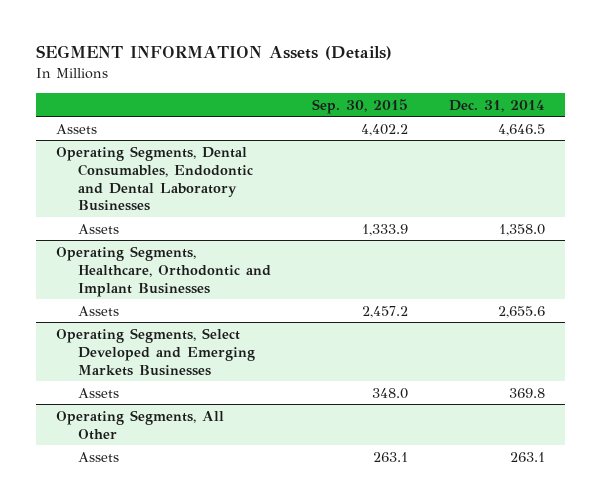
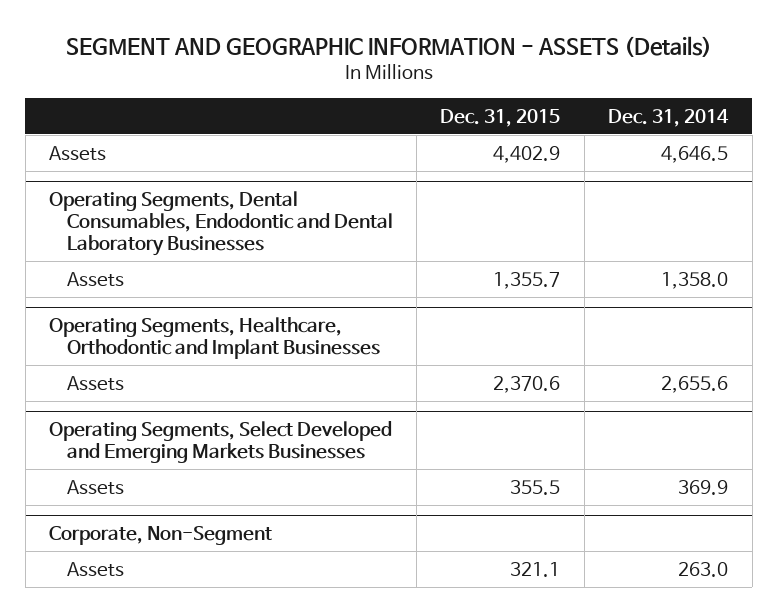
[35,45,392,61] SEGMENT INFORMATION Assets (Details) -> [65,36,712,58] SEGMENT AND GEOGRAPHIC INFORMATION - ASSETS (Details)
[311,98,408,114] Sep. 30, 2015 -> none
none -> [440,108,561,127] Dec. 31, 2015
[56,409,225,440] Operating Segments, All Other -> none
[508,387,545,398] 369.8 -> [678,479,729,495] 369.9
none -> [49,526,273,546] Corporate, Non-Segment
[509,451,545,462] 263.1 -> [678,561,729,577] 263.0

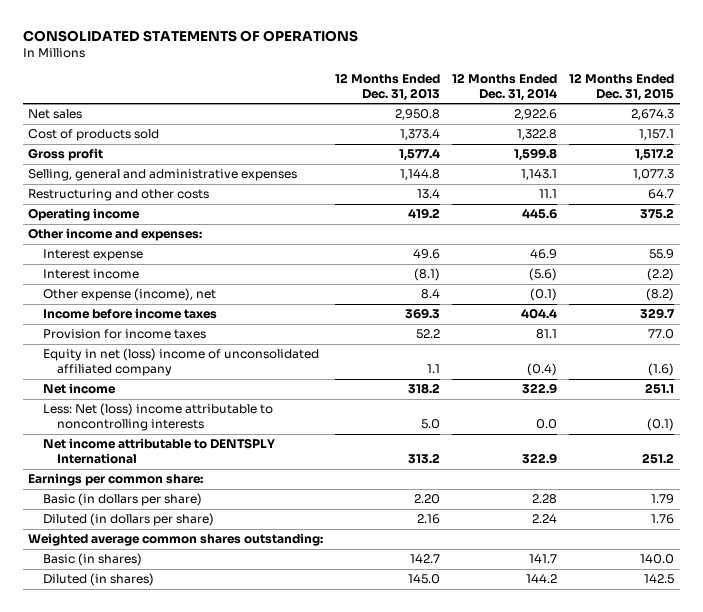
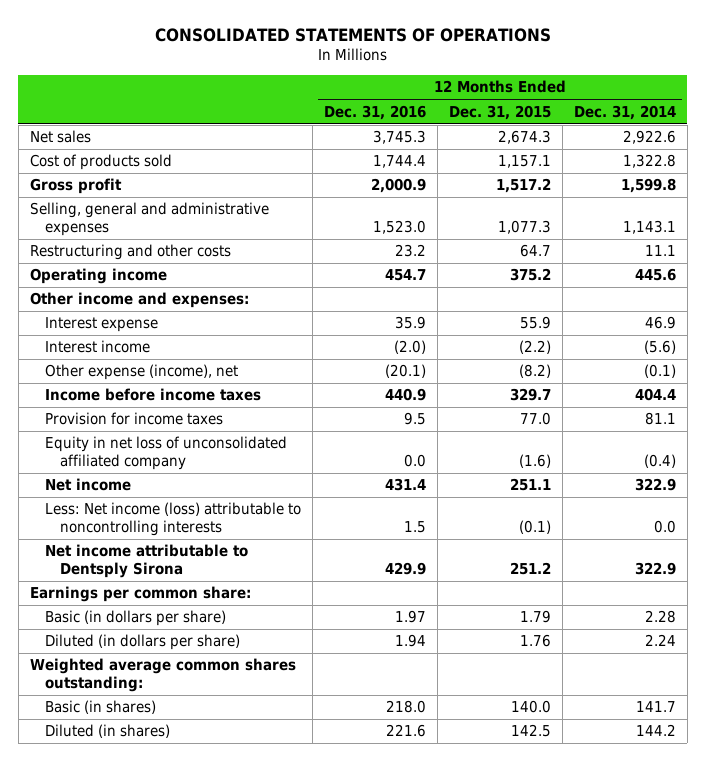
[335,73,441,101] 12 Months Ended Dec. 31, 2013 -> none
none -> [324,104,427,120] Dec. 31, 2016
[42,348,319,376] Equity in net (loss) income of unconsolidated affiliated company -> [45,436,288,470] Equity in net loss of unconsolidated affiliated company
[42,403,273,431] Less: Net (loss) income attributable to noncontrolling interests -> [45,502,302,536] Less: Net income (loss) attributable to noncontrolling interests
[42,438,275,464] Net income attributable to DENTSPLY International -> [45,544,249,578] Net income attributable to Dentsply Sirona

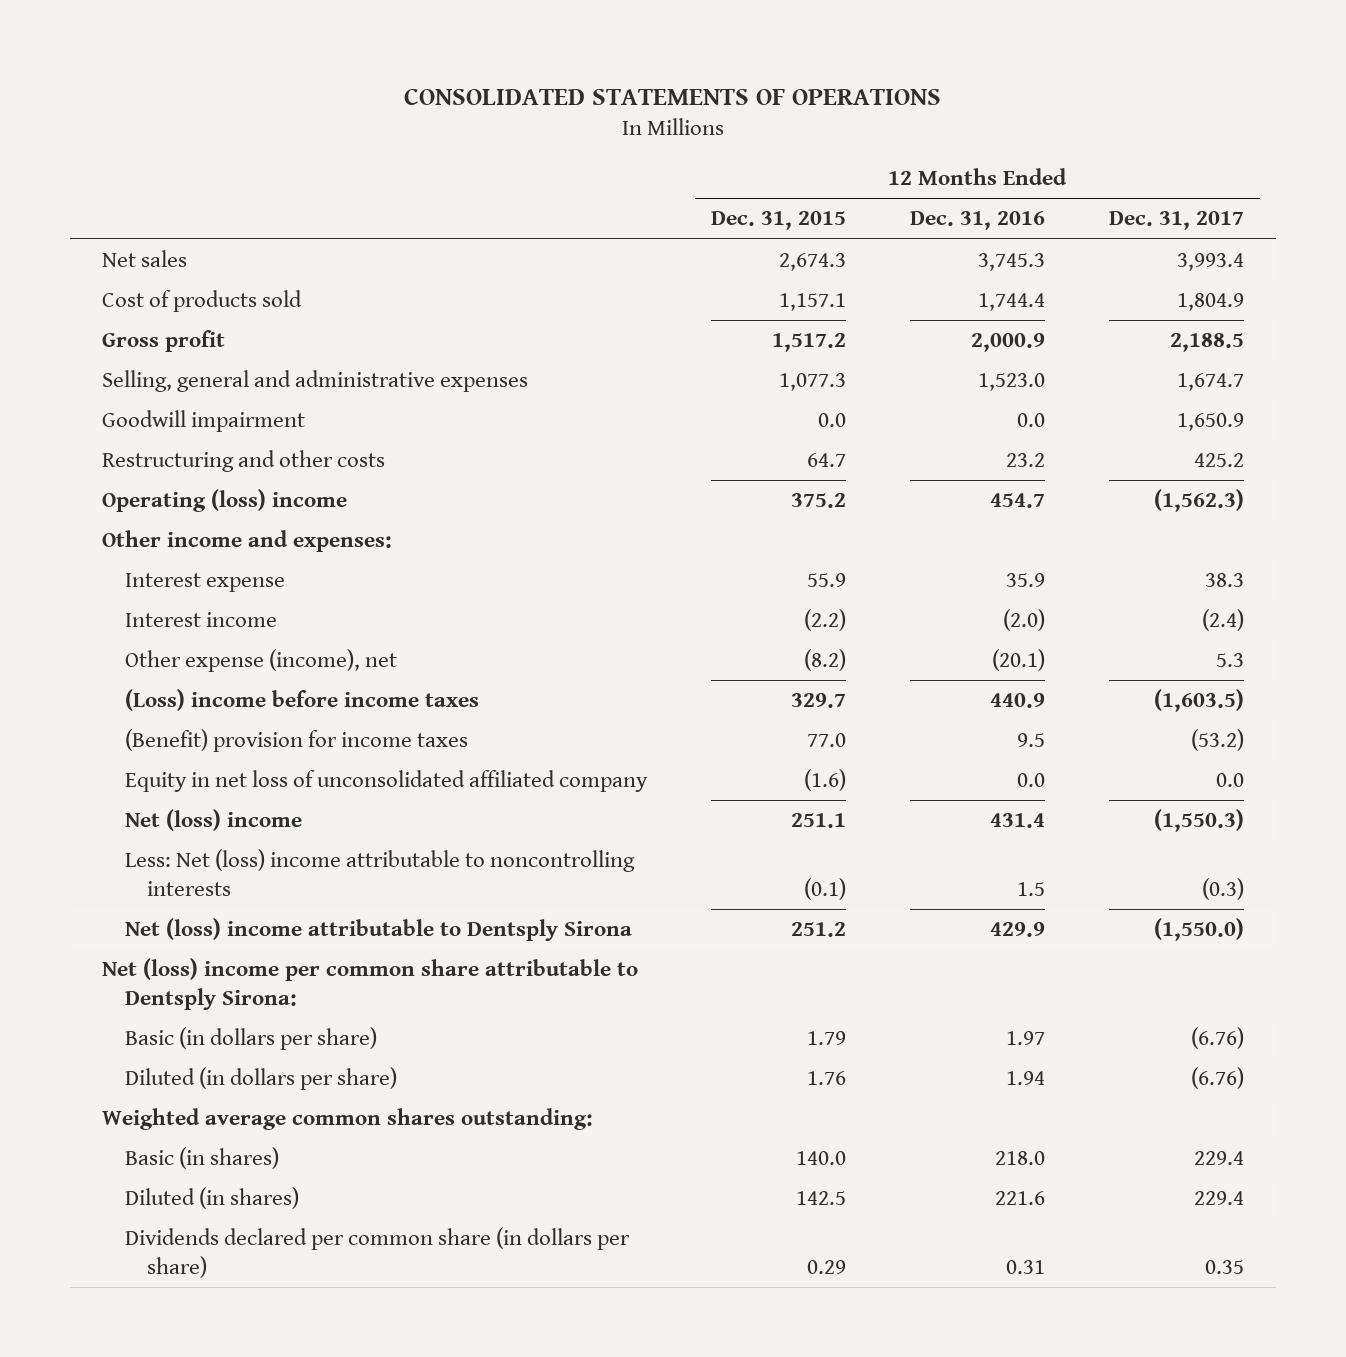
[573,104,676,120] Dec. 31, 2014 -> none
none -> [1108,211,1244,231] Dec. 31, 2017
none -> [102,410,306,433] Goodwill impairment
[29,268,167,285] Operating income -> [102,489,348,513] Operating (loss) income
[45,388,262,402] Income before income taxes -> [124,689,479,712] (Loss) income before income taxes
[45,412,224,426] Provision for income taxes -> [124,729,468,753] (Benefit) provision for income taxes
[45,478,132,492] Net income -> [124,809,302,832] Net (loss) income
[45,502,302,536] Less: Net income (loss) attributable to noncontrolling interests -> [124,849,635,896] Less: Net (loss) income attributable to noncontrolling interests
[45,544,249,578] Net income attributable to Dentsply Sirona -> [124,918,632,942] Net (loss) income attributable to Dentsply Sirona
[29,586,251,603] Earnings per common share: -> [102,958,639,1010] Net (loss) income per common share attributable to Dentsply Sirona:
none -> [124,1227,630,1278] Dividends declared per common share (in dollars per share)

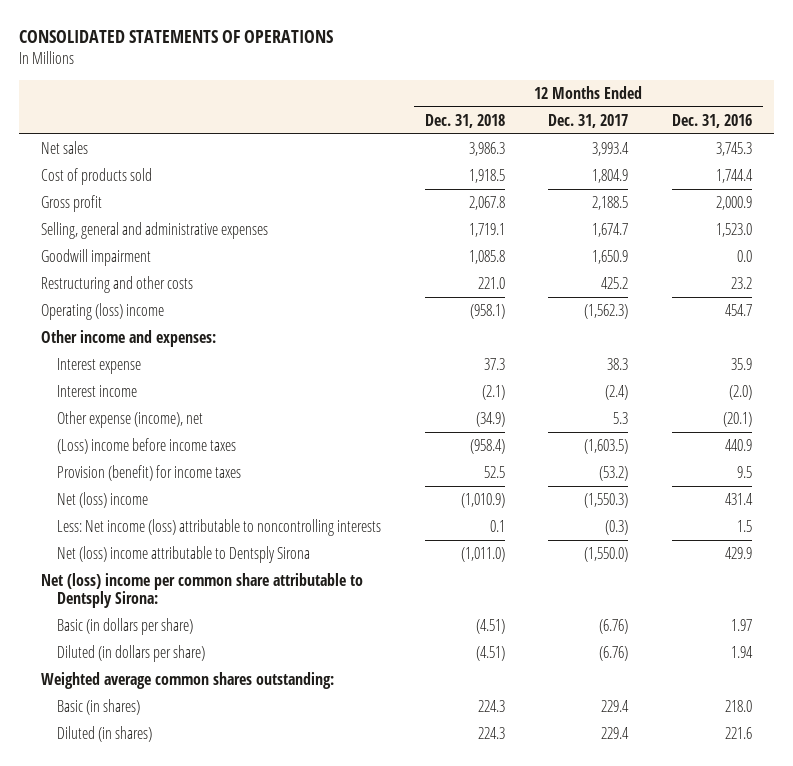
[710,211,846,231] Dec. 31, 2015 -> none
none -> [424,113,505,128] Dec. 31, 2018
[124,770,648,793] Equity in net loss of unconsolidated affiliated company -> none
[124,729,468,753] (Benefit) provision for income taxes -> [57,464,242,481] Provision (benefit) for income taxes
[124,849,635,896] Less: Net (loss) income attributable to noncontrolling interests -> [57,518,382,536] Less: Net income (loss) attributable to noncontrolling interests
[124,1227,630,1278] Dividends declared per common share (in dollars per share) -> none

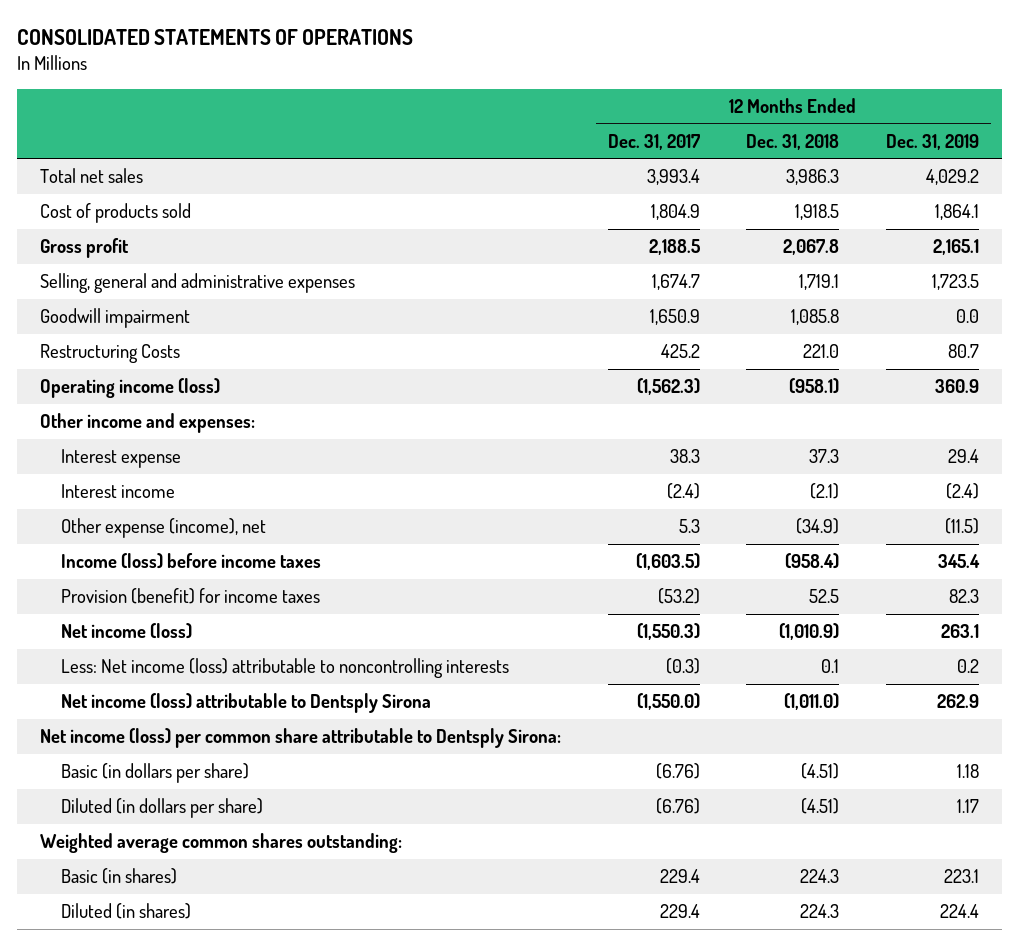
[671,113,752,128] Dec. 31, 2016 -> none
none -> [885,133,979,150] Dec. 31, 2019
[41,140,89,154] Net sales -> [40,168,144,184] Total net sales
[41,275,194,293] Restructuring and other costs -> [40,344,181,364] Restructuring Costs
[41,302,165,320] Operating (loss) income -> [40,378,221,399] Operating income (loss)
[57,437,237,454] (Loss) income before income taxes -> [61,553,322,570] Income (loss) before income taxes
[57,491,149,508] Net (loss) income -> [61,623,193,640] Net income (loss)
[57,545,311,563] Net (loss) income attributable to Dentsply Sirona -> [61,693,432,714] Net income (loss) attributable to Dentsply Sirona
[41,572,364,609] Net (loss) income per common share attributable to Dentsply Sirona: -> [40,728,562,749] Net income (loss) per common share attributable to Dentsply Sirona:

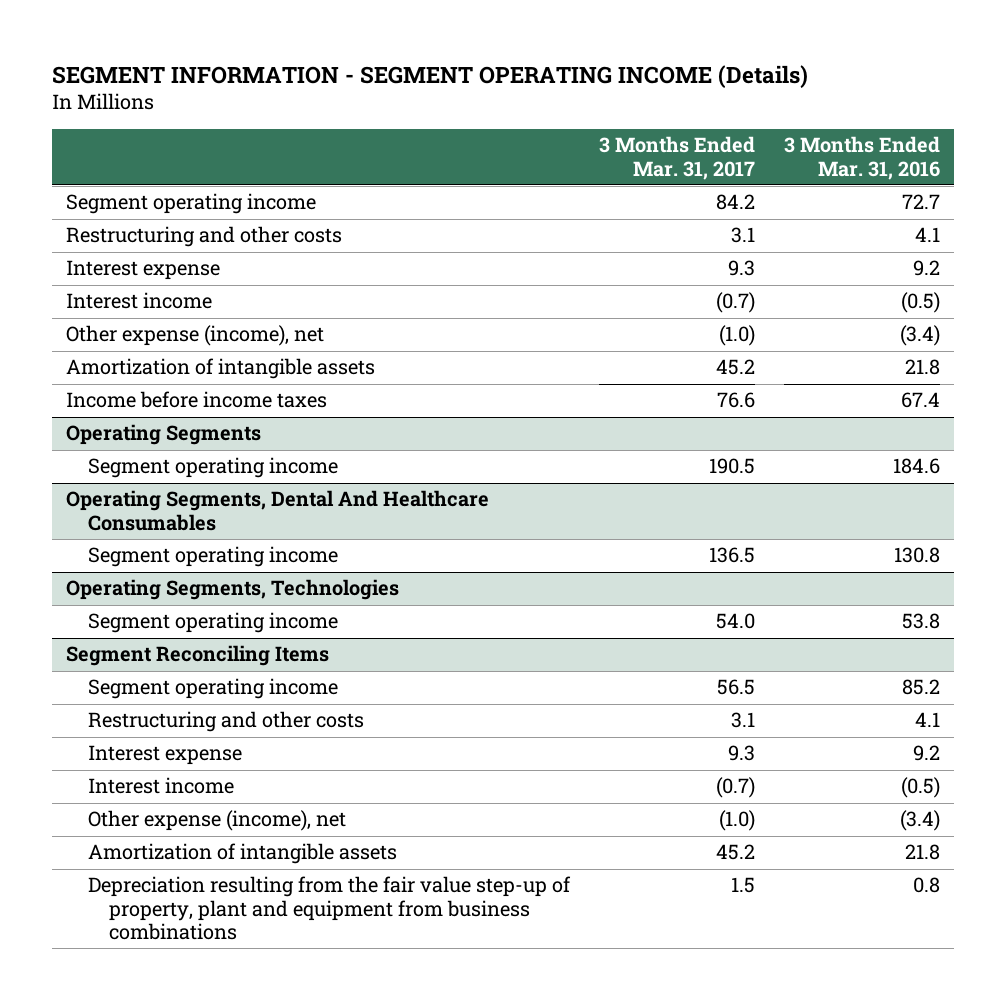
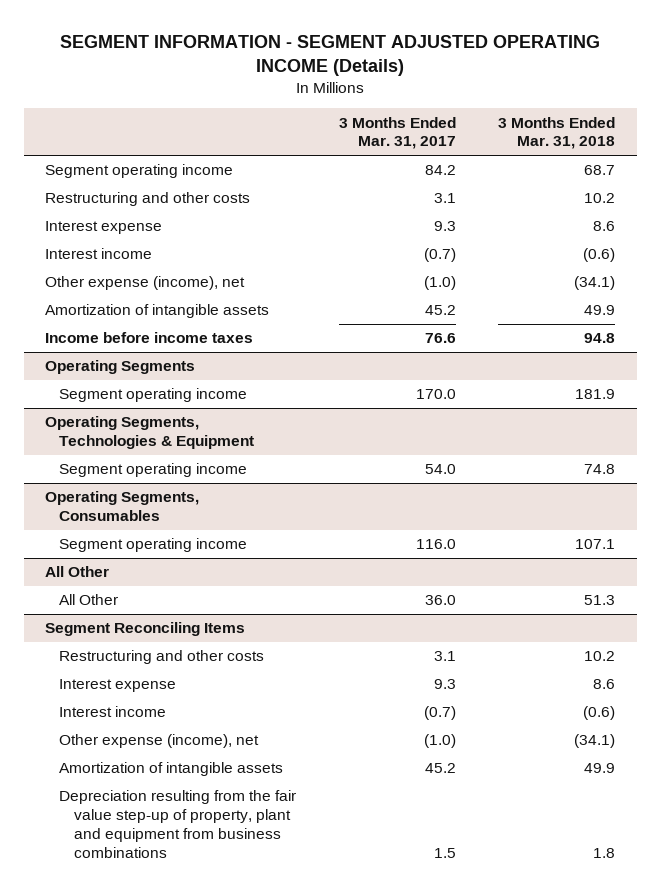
[51,64,808,88] SEGMENT INFORMATION - SEGMENT OPERATING INCOME (Details) -> [60,34,601,76] SEGMENT INFORMATION - SEGMENT ADJUSTED OPERATING INCOME (Details)
[783,136,940,180] 3 Months Ended Mar. 31, 2016 -> none
none -> [498,116,616,150] 3 Months Ended Mar. 31, 2018
[66,490,490,531] Operating Segments, Dental And Healthcare Consumables -> none
[87,546,338,568] Segment operating income -> none
[708,458,755,475] 190.5 -> [415,389,456,400] 170.0
[66,579,400,601] Operating Segments, Technologies -> [45,416,255,450] Operating Segments, Technologies & Equipment
none -> [45,491,200,522] Operating Segments, Consumables
none -> [59,538,248,553] Segment operating income
none -> [45,566,110,578] All Other
none -> [59,594,119,606] All Other
[87,678,338,700] Segment operating income -> none

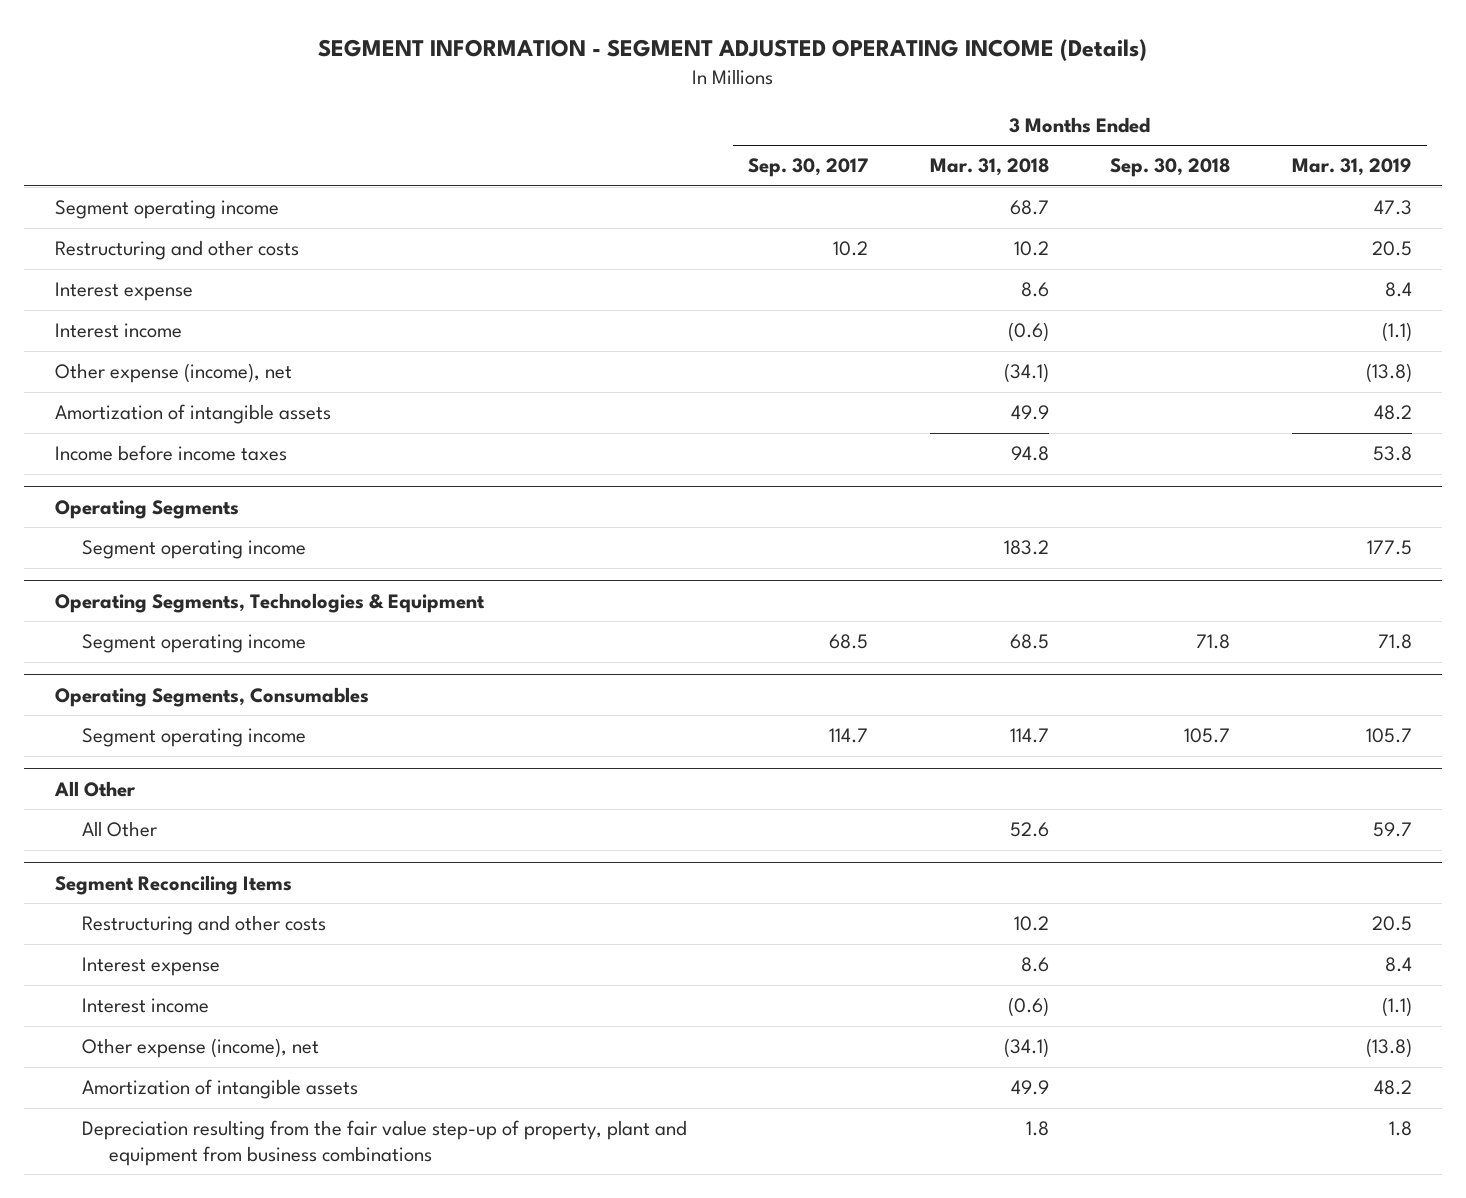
[338,116,456,150] 3 Months Ended Mar. 31, 2017 -> none
none -> [748,158,869,178] Sep. 30, 2017
none -> [1110,158,1231,178] Sep. 30, 2018
none -> [1291,158,1412,177] Mar. 31, 2019
[575,389,616,400] 181.9 -> [1003,540,1049,556] 183.2
[584,464,616,475] 74.8 -> [1009,634,1049,650] 68.5
[575,539,616,550] 107.1 -> [1009,728,1049,744] 114.7
[584,595,616,606] 51.3 -> [1009,822,1049,838] 52.6

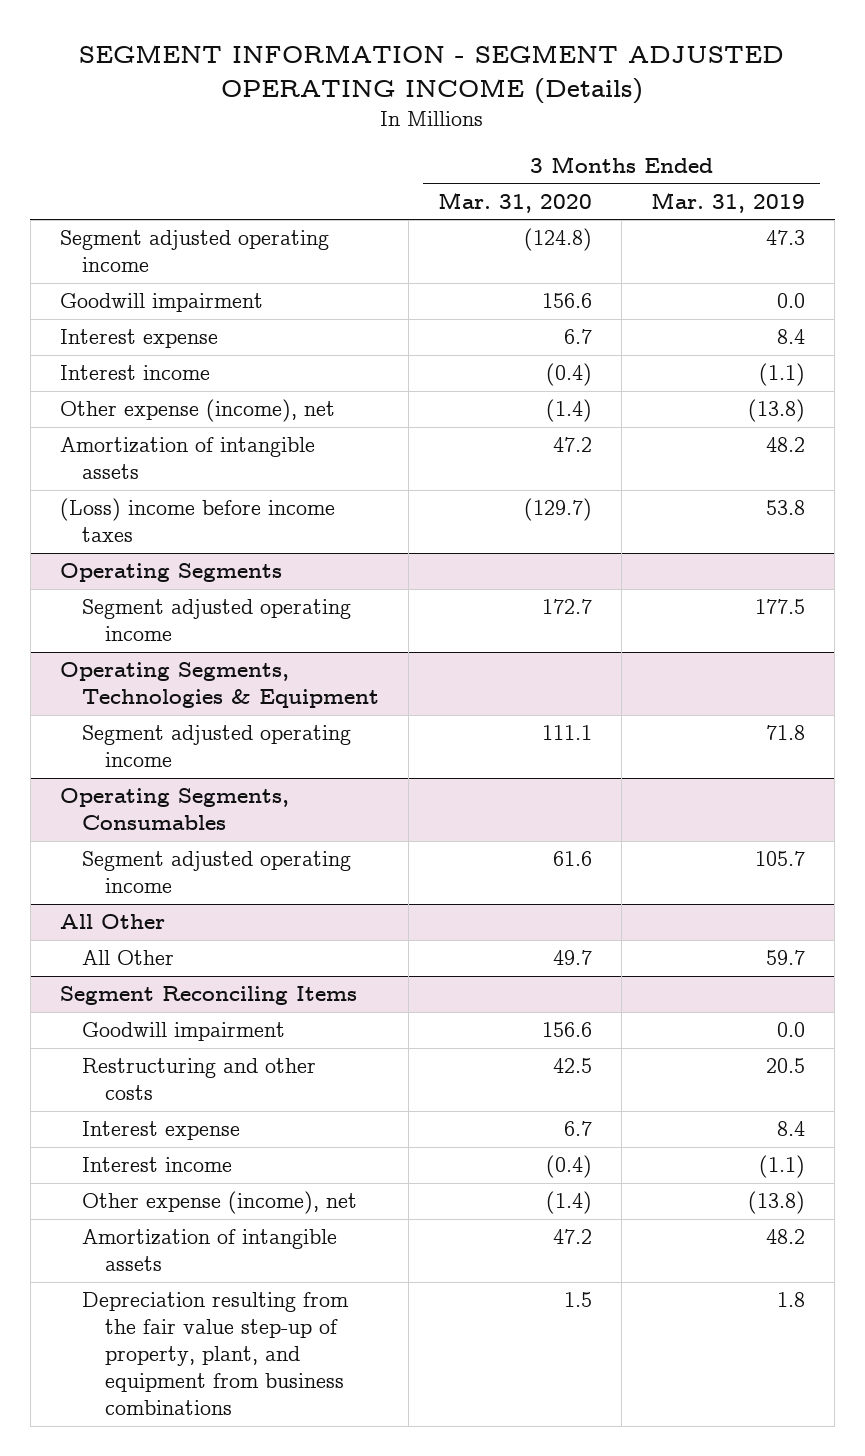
[748,158,869,178] Sep. 30, 2017 -> none
[929,158,1049,177] Mar. 31, 2018 -> none
[1110,158,1231,178] Sep. 30, 2018 -> none
none -> [438,191,593,213] Mar. 31, 2020
[54,240,299,261] Restructuring and other costs -> none
[54,200,279,220] Segment operating income -> [59,230,329,273] Segment adjusted operating income
none -> [59,293,263,313] Goodwill impairment
[54,445,287,462] Income before income taxes -> [59,498,335,543] (Loss) income before income taxes
[81,540,306,560] Segment operating income -> [82,599,352,642] Segment adjusted operating income
[81,634,306,654] Segment operating income -> [82,725,352,768] Segment adjusted operating income
[81,728,306,748] Segment operating income -> [82,851,352,894] Segment adjusted operating income
none -> [82,1022,286,1042] Goodwill impairment
[81,1120,687,1166] Depreciation resulting from the fair value step-up of property, plant and equipment from business combinations -> [82,1292,350,1416] Depreciation resulting from the fair value step-up of property, plant, and equipment from business combinations

